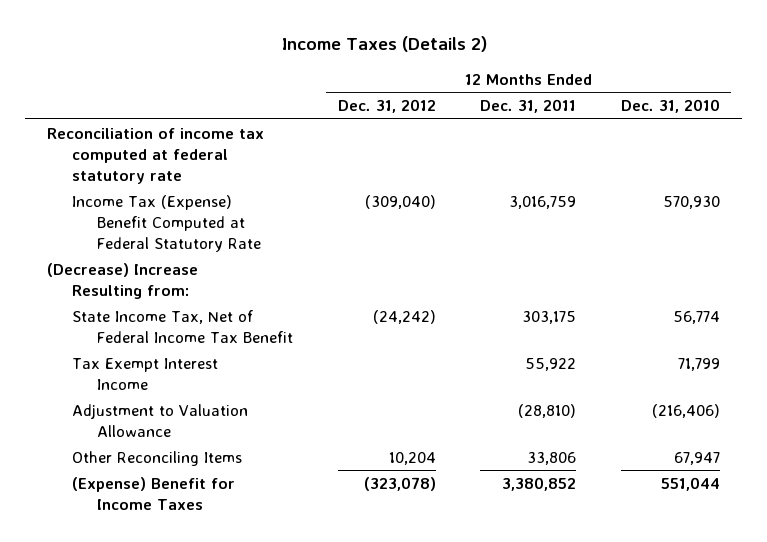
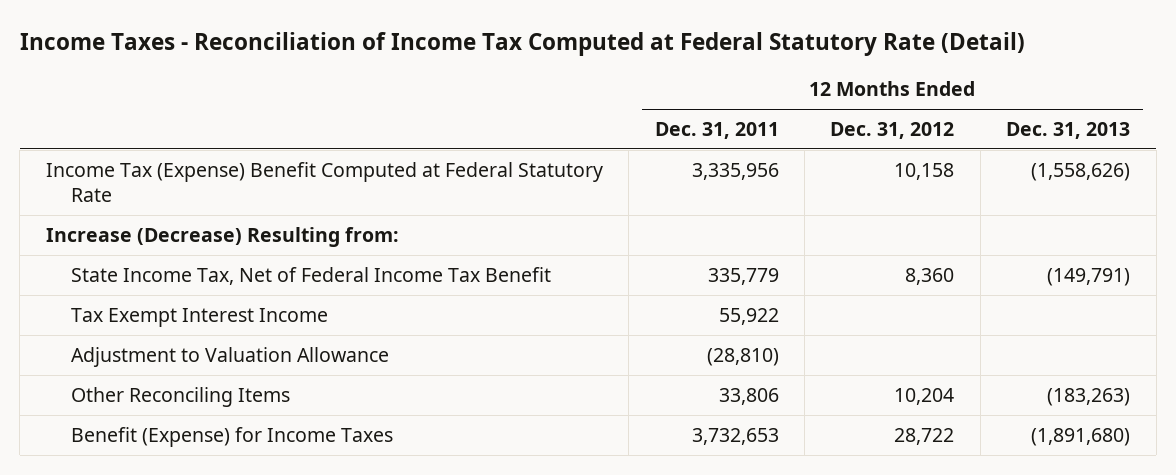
[281,36,487,53] Income Taxes (Details 2) -> [19,31,1025,56] Income Taxes - Reconciliation of Income Tax Computed at Federal Statutory Rate (Detail)
[621,99,721,114] Dec. 31, 2010 -> none
none -> [1006,121,1131,139] Dec. 31, 2013
[47,127,265,184] Reconciliation of income tax computed at federal statutory rate -> none
[364,194,436,209] (309,040) -> [894,162,955,180] 10,158
[509,195,577,209] 3,016,759 -> [691,162,779,180] 3,335,956
[47,262,199,299] (Decrease) Increase Resulting from: -> [45,226,399,247] Increase (Decrease) Resulting from:
[372,309,436,324] (24,242) -> [905,267,955,285] 8,360
[522,310,577,324] 303,175 -> [707,267,779,285] 335,779
[72,476,236,510] (Expense) Benefit for Income Taxes -> [71,426,394,447] Benefit (Expense) for Income Taxes
[363,476,436,491] (323,078) -> [894,427,955,445] 28,722
[502,476,577,491] 3,380,852 -> [691,427,779,445] 3,732,653

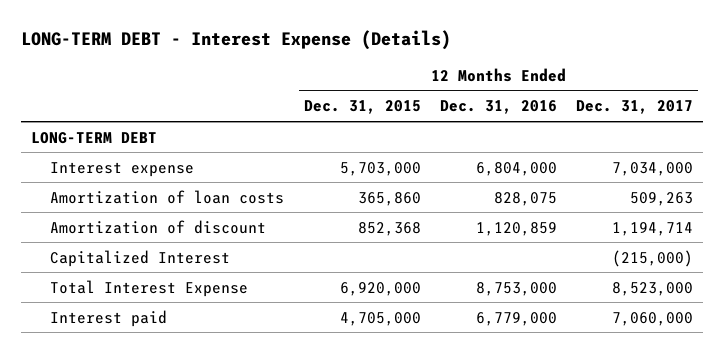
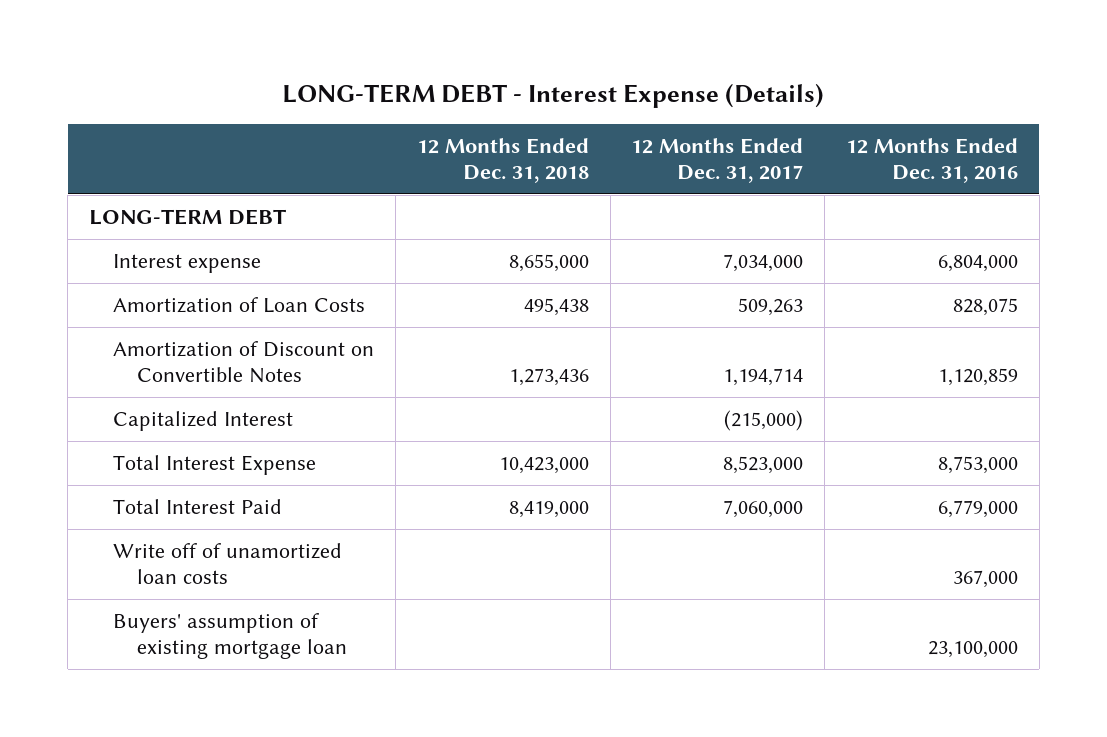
[303,100,421,115] Dec. 31, 2015 -> none
none -> [416,138,589,184] 12 Months Ended Dec. 31, 2018
[50,189,285,204] Amortization of loan costs -> [113,297,366,314] Amortization of Loan Costs
[50,219,267,234] Amortization of discount -> [113,341,375,384] Amortization of Discount on Convertible Notes
[50,309,168,327] Interest paid -> [113,499,283,515] Total Interest Paid
none -> [113,543,343,585] Write off of unamortized loan costs
none -> [113,613,348,660] Buyers' assumption of existing mortgage loan

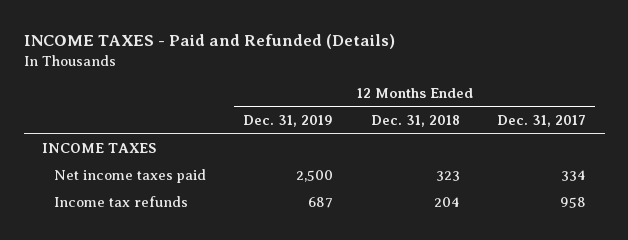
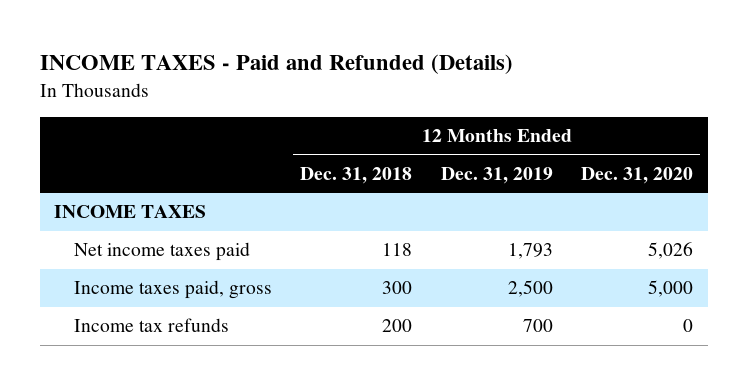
[496,115,586,128] Dec. 31, 2017 -> none
none -> [581,166,694,184] Dec. 31, 2020
[296,170,334,183] 2,500 -> [507,243,553,260] 1,793
[435,171,460,182] 323 -> [382,243,413,257] 118
none -> [73,280,272,300] Income taxes paid, gross
[308,197,334,209] 687 -> [522,319,553,333] 700
[433,197,460,208] 204 -> [382,319,413,333] 200

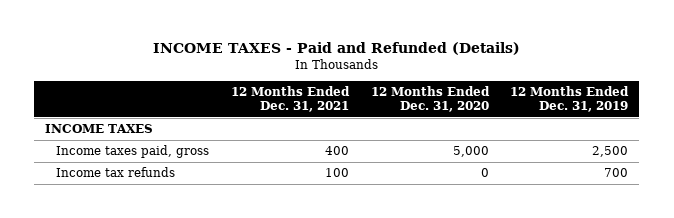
[300,166,413,184] Dec. 31, 2018 -> none
none -> [230,86,350,113] 12 Months Ended Dec. 31, 2021
[73,242,250,262] Net income taxes paid -> none

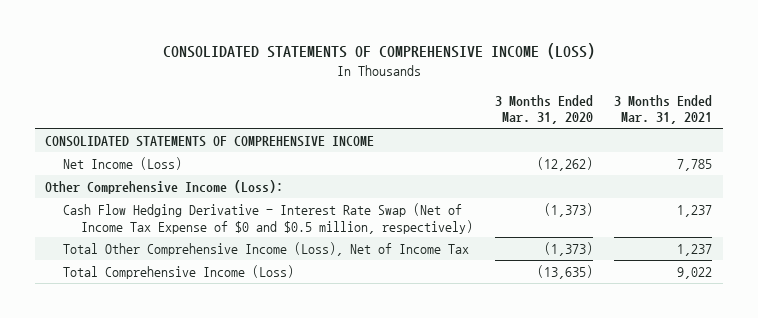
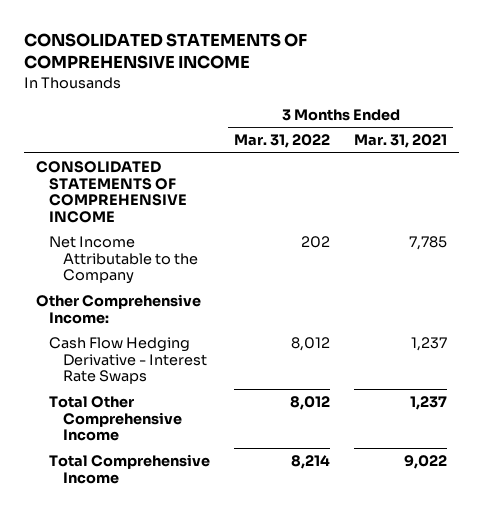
[162,43,595,60] CONSOLIDATED STATEMENTS OF COMPREHENSIVE INCOME (LOSS) -> [23,33,307,70] CONSOLIDATED STATEMENTS OF COMPREHENSIVE INCOME
[494,94,593,125] 3 Months Ended Mar. 31, 2020 -> none
none -> [234,134,331,149] Mar. 31, 2022
[63,156,183,170] Net Income (Loss) -> [49,235,198,285] Net Income Attributable to the Company
[45,179,284,194] Other Comprehensive Income (Loss): -> [35,293,201,324] Other Comprehensive Income:
[63,202,473,234] Cash Flow Hedging Derivative - Interest Rate Swap (Net of Income Tax Expense of $0 and $0.5 million, respectively) -> [49,336,207,385] Cash Flow Hedging Derivative - Interest Rate Swaps
[63,241,470,256] Total Other Comprehensive Income (Loss), Net of Income Tax -> [49,395,182,442] Total Other Comprehensive Income
[63,264,295,279] Total Comprehensive Income (Loss) -> [49,453,211,484] Total Comprehensive Income

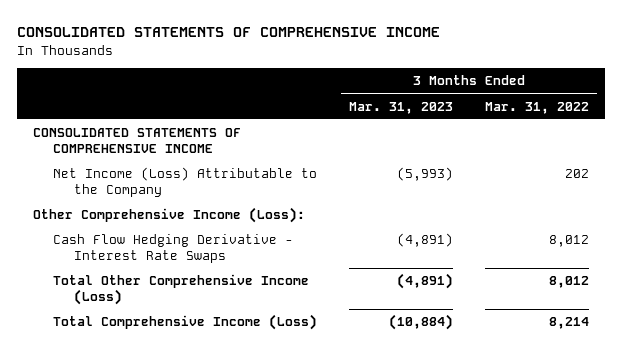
[353,134,447,149] Mar. 31, 2021 -> none
none -> [349,101,454,114] Mar. 31, 2023
[49,235,198,285] Net Income Attributable to the Company -> [53,167,318,198] Net Income (Loss) Attributable to the Company
[35,293,201,324] Other Comprehensive Income: -> [32,207,305,224] Other Comprehensive Income (Loss):
[49,395,182,442] Total Other Comprehensive Income -> [53,274,310,306] Total Other Comprehensive Income (Loss)
[49,453,211,484] Total Comprehensive Income -> [53,314,318,331] Total Comprehensive Income (Loss)

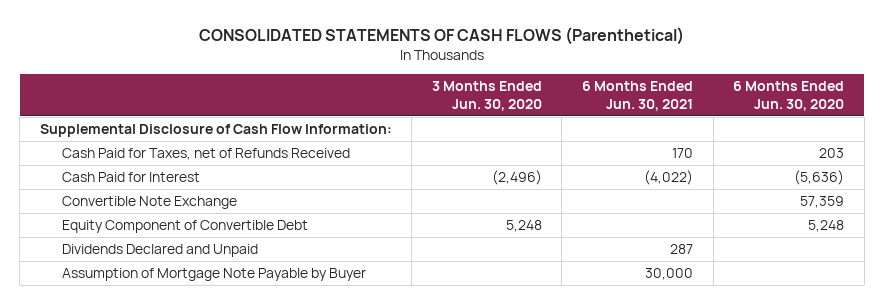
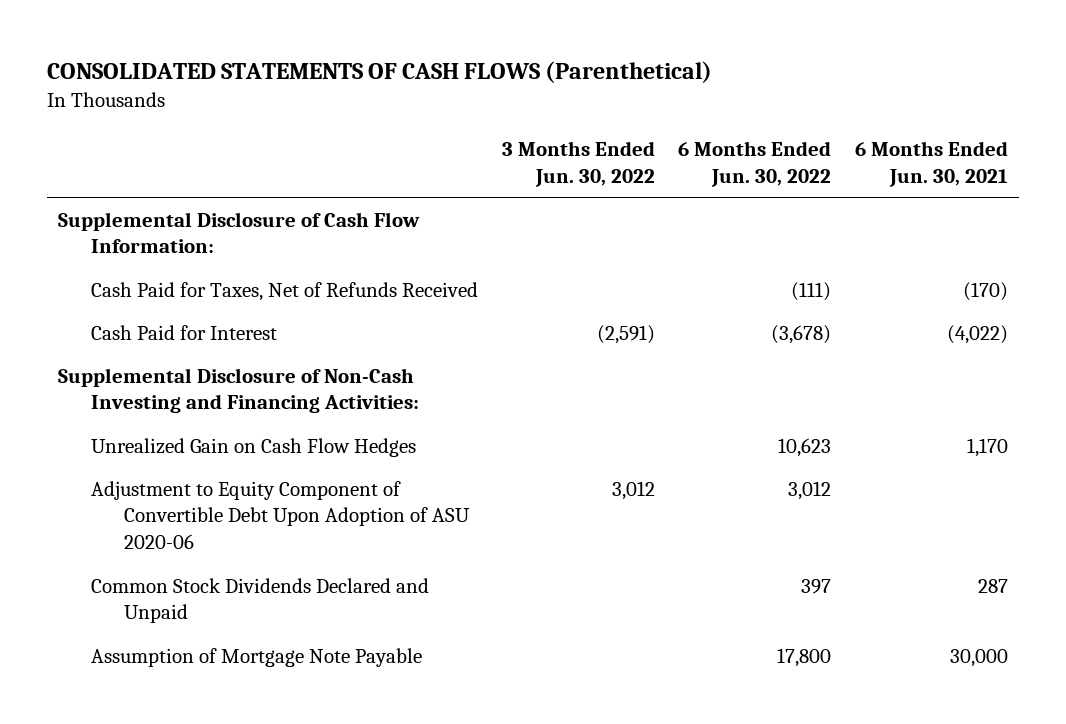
[431,81,542,111] 3 Months Ended Jun. 30, 2020 -> none
[733,81,845,111] 6 Months Ended Jun. 30, 2020 -> none
none -> [501,141,655,187] 3 Months Ended Jun. 30, 2022
none -> [678,141,832,187] 6 Months Ended Jun. 30, 2022
[61,147,350,160] Cash Paid for Taxes, net of Refunds Received -> [91,281,479,301] Cash Paid for Taxes, Net of Refunds Received
[672,147,694,158] 170 -> [962,281,1008,301] (170)
[61,195,237,209] Convertible Note Exchange -> none
none -> [58,367,420,414] Supplemental Disclosure of Non-Cash Investing and Financing Activities:
none -> [91,437,417,457] Unrealized Gain on Cash Flow Hedges
[61,219,308,233] Equity Component of Convertible Debt -> [91,480,470,550] Adjustment to Equity Component of Convertible Debt Upon Adoption of ASU 2020-06
[61,243,258,257] Dividends Declared and Unpaid -> [91,577,430,624] Common Stock Dividends Declared and Unpaid
[61,267,366,281] Assumption of Mortgage Note Payable by Buyer -> [91,647,423,667] Assumption of Mortgage Note Payable

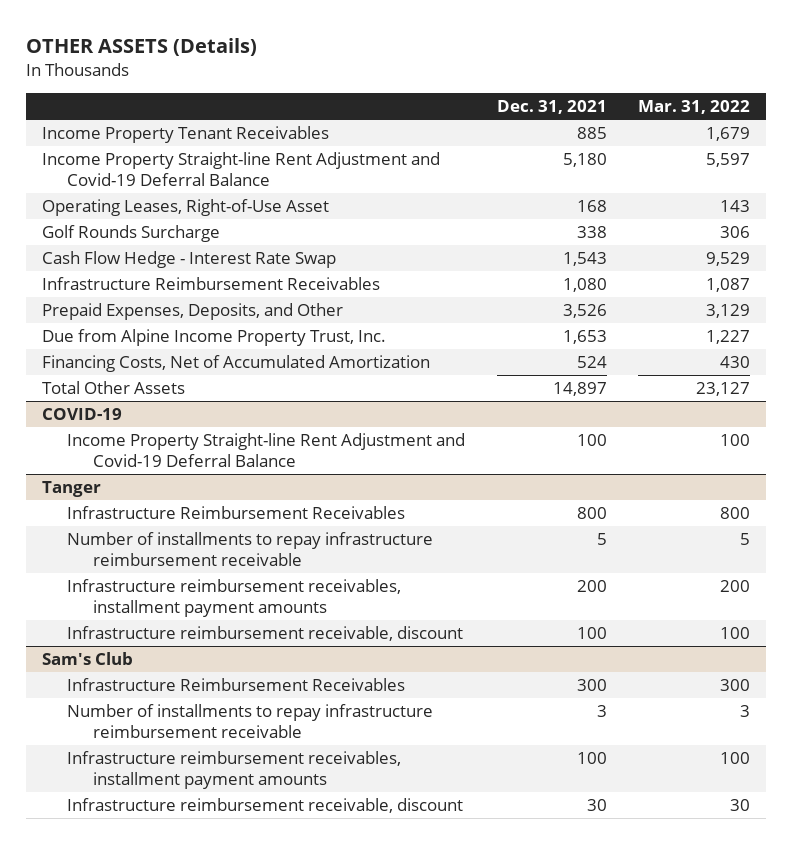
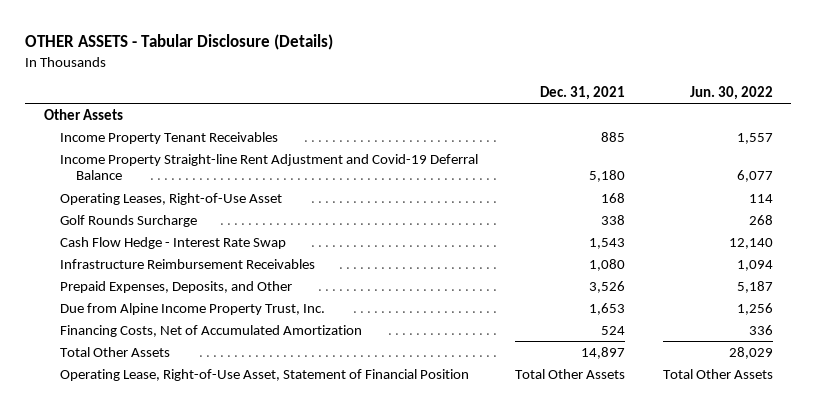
[26,37,258,56] OTHER ASSETS (Details) -> [25,34,334,51] OTHER ASSETS - Tabular Disclosure (Details)
[638,100,751,115] Mar. 31, 2022 -> none
none -> [689,85,773,100] Jun. 30, 2022
none -> [43,108,123,120] Other Assets
[41,408,122,421] COVID-19 -> none
[67,433,466,467] Income Property Straight-line Rent Adjustment and Covid-19 Deferral Balance -> none
[41,481,101,498] Tanger -> none
[67,506,406,520] Infrastructure Reimbursement Receivables -> none
[67,532,434,566] Number of installments to repay infrastructure reimbursement receivable -> none
[67,579,402,617] Infrastructure reimbursement receivables, installment payment amounts -> none
[67,626,464,642] Infrastructure reimbursement receivable, discount -> none
[41,652,133,666] Sam's Club -> none
[67,678,406,692] Infrastructure Reimbursement Receivables -> none
[67,704,434,738] Number of installments to repay infrastructure reimbursement receivable -> none
[67,751,402,789] Infrastructure reimbursement receivables, installment payment amounts -> none
[67,798,464,814] Infrastructure reimbursement receivable, discount -> none
none -> [60,368,470,381] Operating Lease, Right-of-Use Asset, Statement of Financial Position

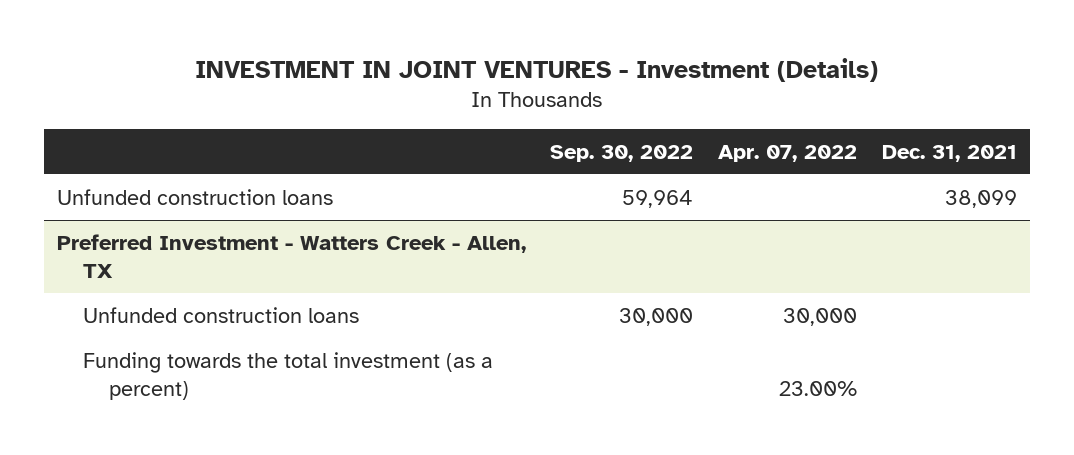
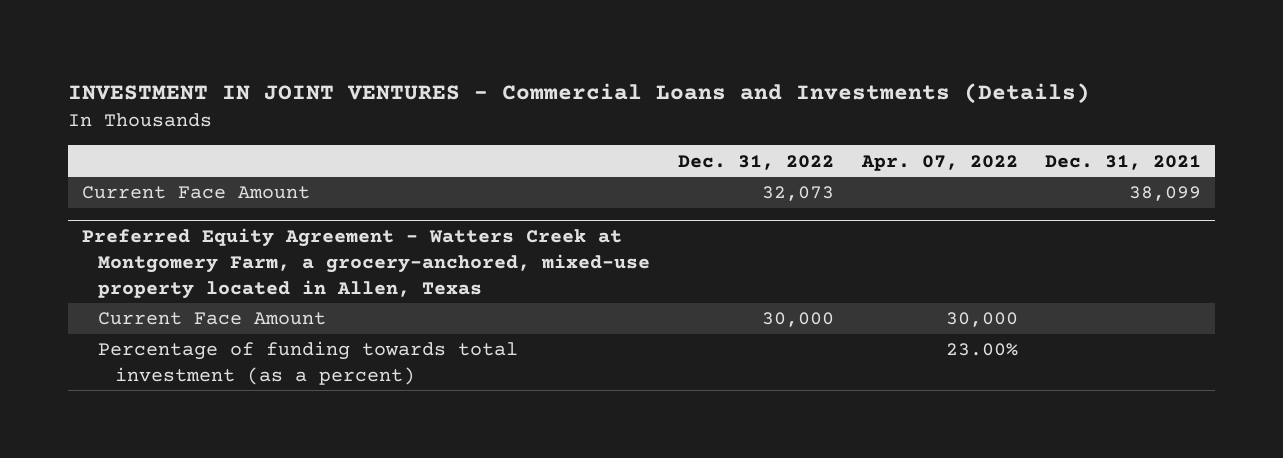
[194,57,878,82] INVESTMENT IN JOINT VENTURES - Investment (Details) -> [67,82,1090,104] INVESTMENT IN JOINT VENTURES - Commercial Loans and Investments (Details)
[550,144,694,162] Sep. 30, 2022 -> none
none -> [677,154,834,170] Dec. 31, 2022
[56,188,333,205] Unfunded construction loans -> [81,186,310,200] Current Face Amount
[56,233,526,278] Preferred Investment - Watters Creek - Allen, TX -> [81,227,651,299] Preferred Equity Agreement - Watters Creek at Montgomery Farm, a grocery-anchored, mixed-use property located in Allen, Texas
[82,306,359,323] Unfunded construction loans -> [98,312,327,326] Current Face Amount
[82,351,493,400] Funding towards the total investment (as a percent) -> [98,341,519,385] Percentage of funding towards total investment (as a percent)

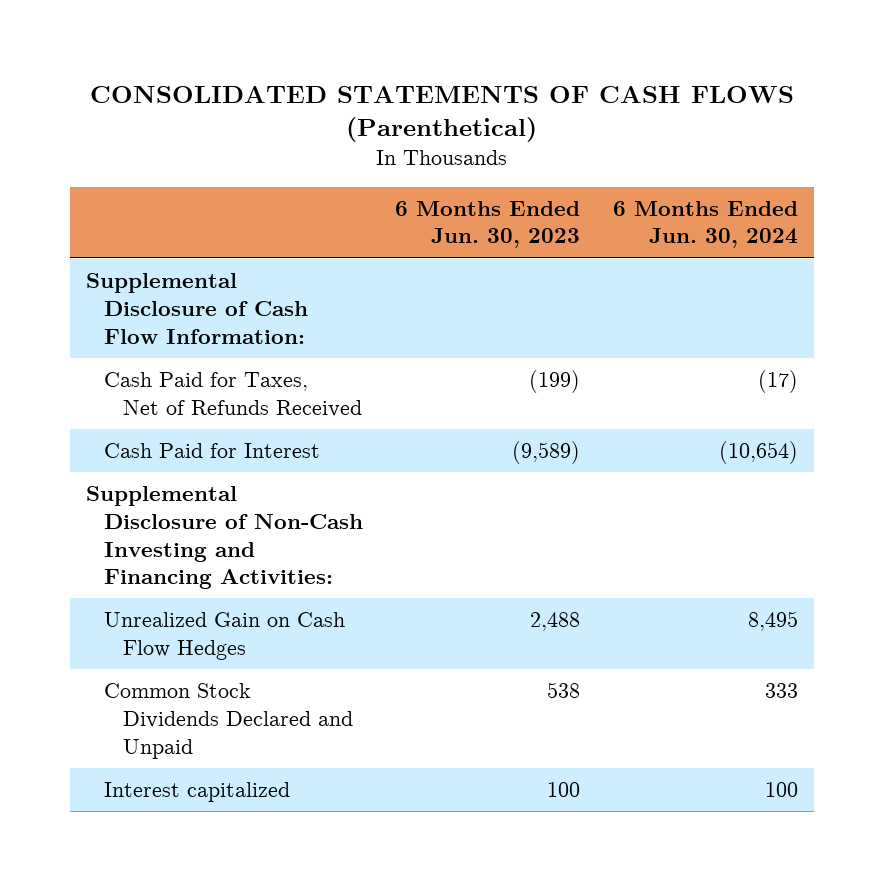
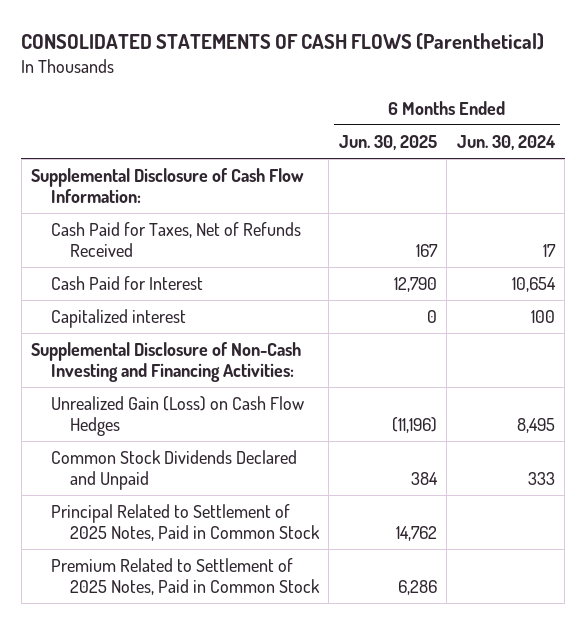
[395,200,581,249] 6 Months Ended Jun. 30, 2023 -> none
none -> [338,135,437,151] Jun. 30, 2025
[757,369,798,393] (17) -> [542,244,556,258] 17
[718,440,798,464] (10,654) -> [511,277,556,293] 10,654
none -> [50,309,186,329] Capitalized interest
[104,611,346,660] Unrealized Gain on Cash Flow Hedges -> [50,396,304,437] Unrealized Gain (Loss) on Cash Flow Hedges
[104,781,291,802] Interest capitalized -> none
none -> [50,504,320,542] Principal Related to Settlement of 2025 Notes, Paid in Common Stock
none -> [50,558,320,596] Premium Related to Settlement of 2025 Notes, Paid in Common Stock

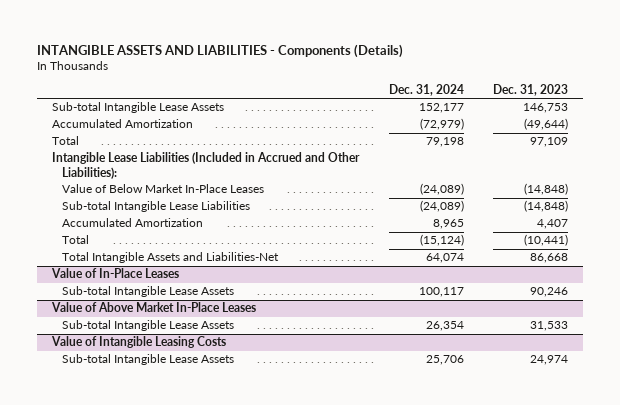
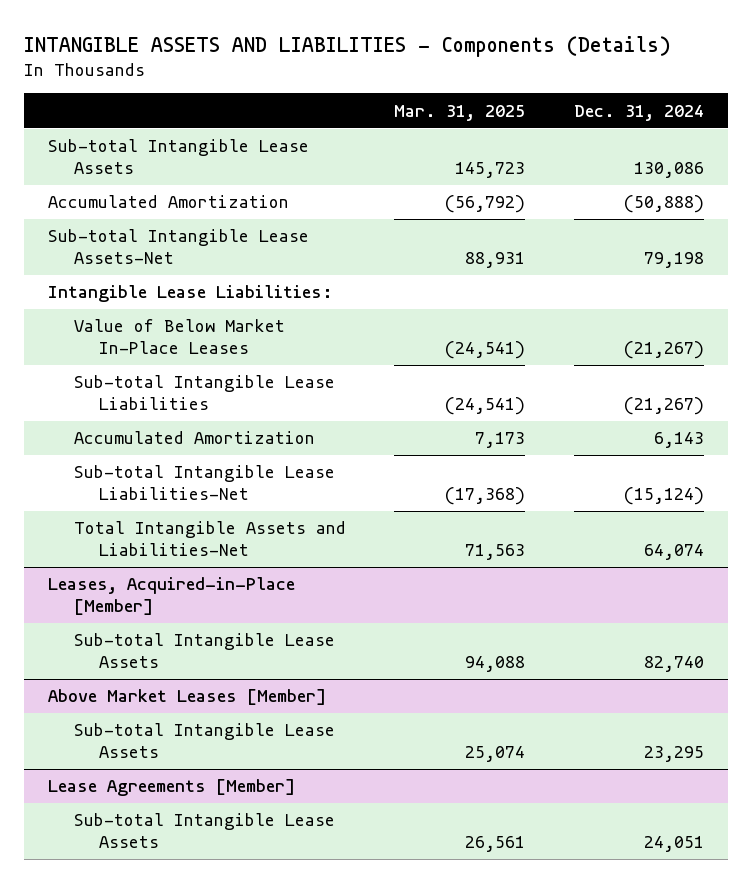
[493,83,569,96] Dec. 31, 2023 -> none
none -> [394,104,526,121] Mar. 31, 2025
[418,103,464,114] 152,177 -> [633,161,704,178] 130,086
[419,118,464,131] (72,979) -> [623,195,704,214] (50,888)
[52,136,80,146] Total -> [48,229,310,264] Sub-total Intangible Lease Assets-Net
[52,152,361,179] Intangible Lease Liabilities (Included in Accrued and Other Liabilities): -> [48,285,334,303] Intangible Lease Liabilities:
[419,183,464,196] (24,089) -> [623,340,704,359] (21,267)
[419,200,464,213] (24,089) -> [623,396,704,415] (21,267)
[432,219,464,230] 8,965 -> [653,432,704,449] 6,143
[62,235,90,245] Total -> [73,465,335,500] Sub-total Intangible Lease Liabilities-Net
[51,268,180,279] Value of In-Place Leases -> [48,577,296,615] Leases, Acquired-in-Place [Member]
[418,287,464,298] 100,117 -> [643,655,704,672] 82,740
[51,302,257,313] Value of Above Market In-Place Leases -> [48,689,327,706] Above Market Leases [Member]
[425,321,464,332] 26,354 -> [643,745,704,762] 23,295
[51,336,227,349] Value of Intangible Leasing Costs -> [48,779,296,797] Lease Agreements [Member]
[425,355,464,366] 25,706 -> [643,835,704,852] 24,051

